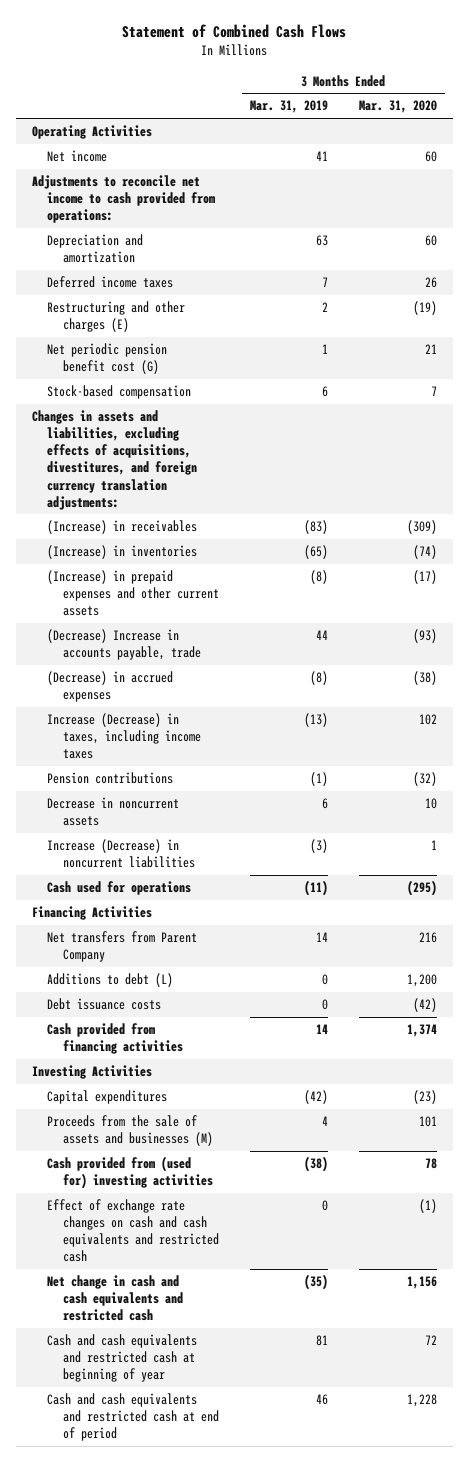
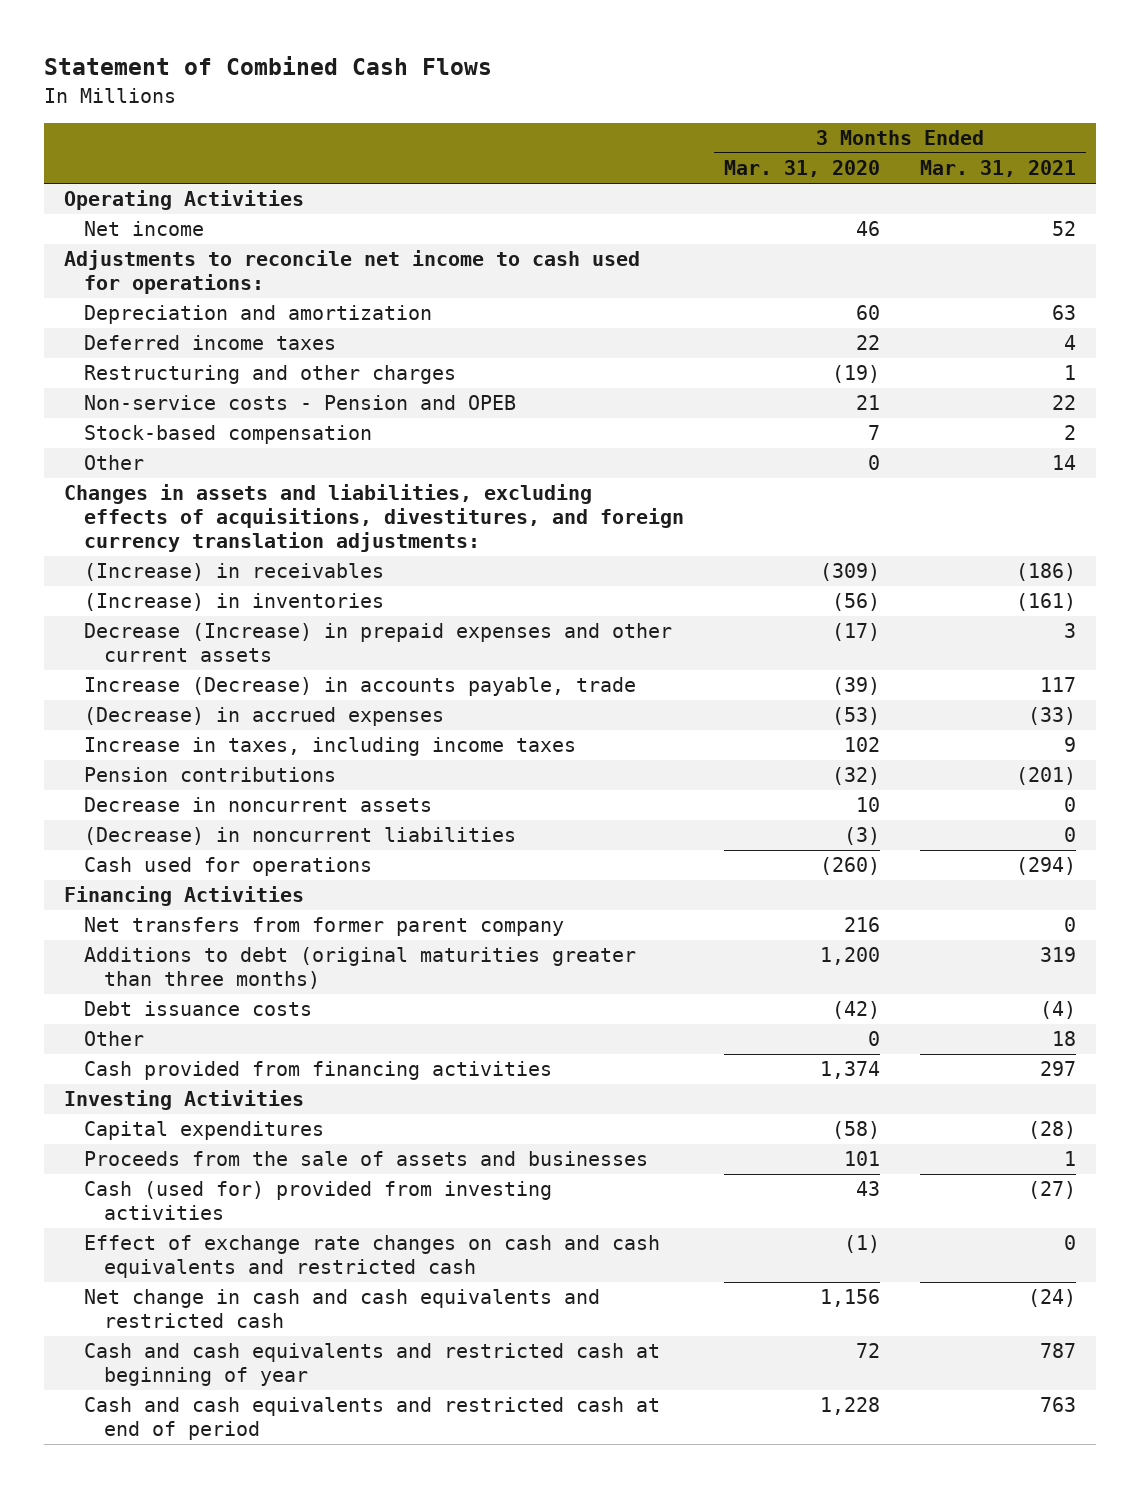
[249,100,328,114] Mar. 31, 2019 -> none
none -> [919,160,1076,178] Mar. 31, 2021
[425,151,438,163] 60 -> [855,221,880,237] 46
[31,175,216,224] Adjustments to reconcile net income to cash provided from operations: -> [64,250,641,295] Adjustments to reconcile net income to cash used for operations:
[47,343,168,375] Net periodic pension benefit cost (G) -> none
[425,277,438,289] 26 -> [855,335,880,351] 22
[47,301,186,333] Restructuring and other charges (E) -> [83,365,456,385] Restructuring and other charges
none -> [83,395,516,411] Non-service costs - Pension and OPEB
none -> [83,455,144,471] Other
[413,545,438,560] (74) -> [831,593,880,612] (56)
[47,570,219,617] (Increase) in prepaid expenses and other current assets -> [83,623,672,663] Decrease (Increase) in prepaid expenses and other current assets
[47,629,201,661] (Decrease) Increase in accounts payable, trade -> [83,677,636,697] Increase (Decrease) in accounts payable, trade
[413,629,438,644] (93) -> [831,677,880,696] (39)
[413,671,438,686] (38) -> [831,707,880,726] (53)
[47,713,201,760] Increase (Decrease) in taxes, including income taxes -> [83,737,576,757] Increase in taxes, including income taxes
[47,839,195,869] Increase (Decrease) in noncurrent liabilities -> [83,827,516,846] (Decrease) in noncurrent liabilities
[431,840,438,851] 1 -> [843,827,880,846] (3)
[407,880,438,897] (295) -> [819,857,880,876] (260)
[47,931,198,963] Net transfers from Parent Company -> [83,917,564,937] Net transfers from former parent company
[47,973,174,988] Additions to debt (L) -> [83,947,636,990] Additions to debt (original maturities greater than three months)
none -> [83,1031,144,1047] Other
[413,1090,438,1105] (23) -> [831,1121,880,1140] (58)
[47,1115,213,1147] Proceeds from the sale of assets and businesses (M) -> [83,1151,648,1167] Proceeds from the sale of assets and businesses
[47,1156,213,1190] Cash provided from (used for) investing activities -> [83,1181,552,1221] Cash (used for) provided from investing activities
[425,1158,438,1170] 78 -> [855,1181,880,1197] 43

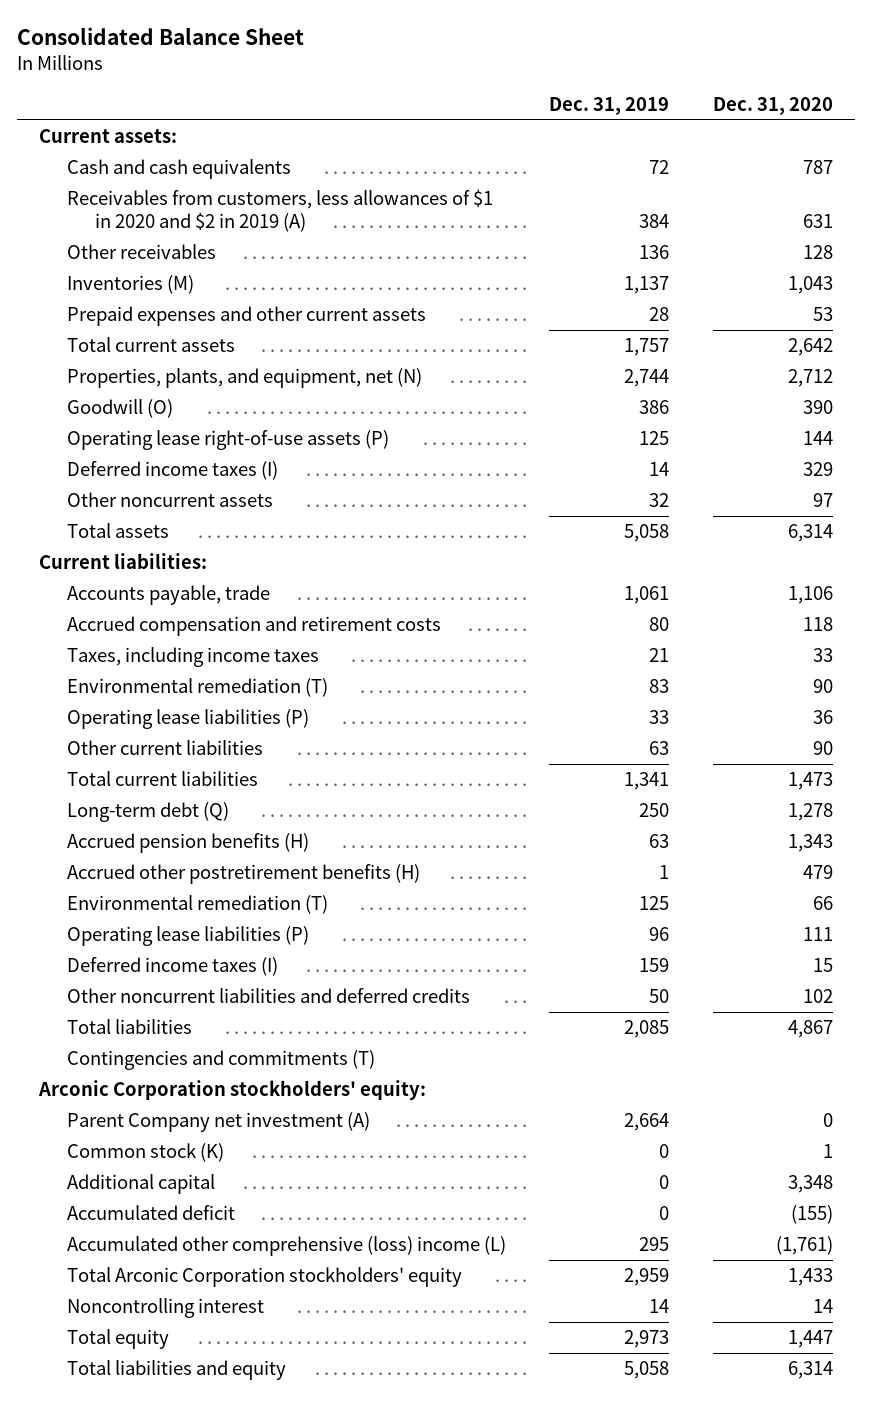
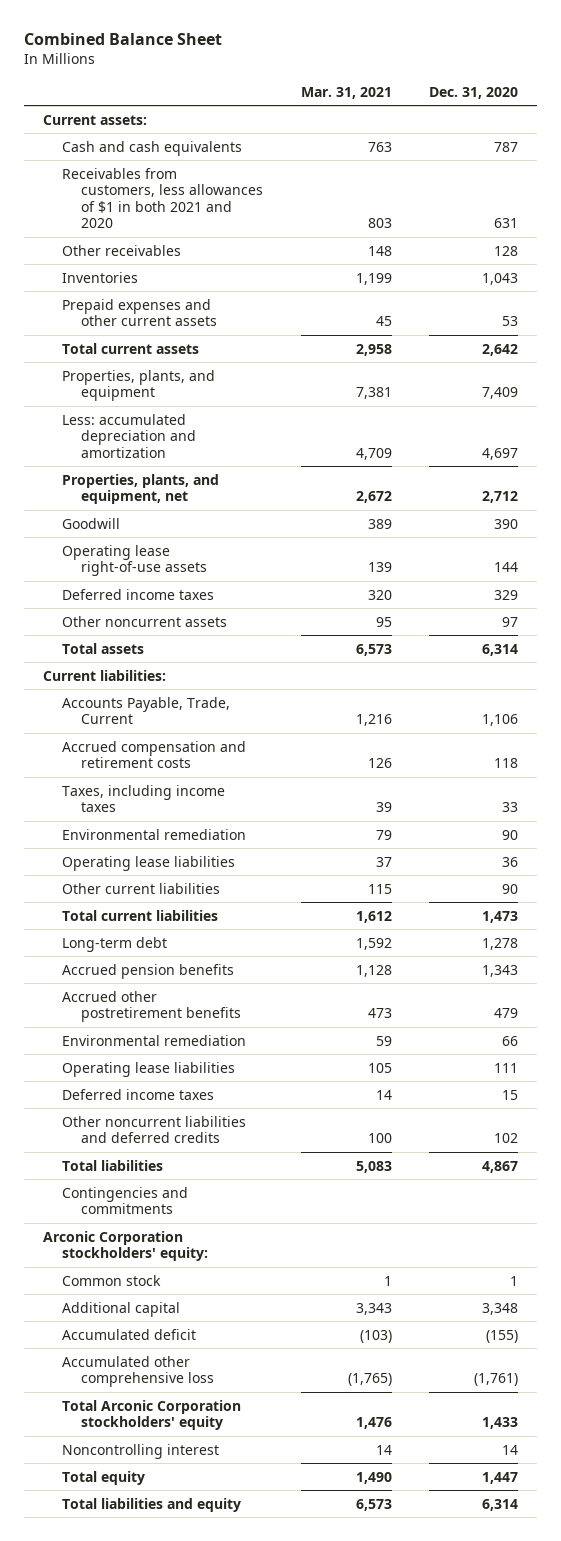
[16,27,304,46] Consolidated Balance Sheet -> [23,33,222,46] Combined Balance Sheet
[549,96,670,115] Dec. 31, 2019 -> none
none -> [300,86,392,99] Mar. 31, 2021
[66,189,493,233] Receivables from customers, less allowances of $1 in 2020 and $2 in 2019 (A) -> [61,167,264,229] Receivables from customers, less allowances of $1 in both 2021 and 2020
[66,275,194,295] Inventories (M) -> [61,271,138,283] Inventories
none -> [61,369,215,402] Properties, plants, and equipment
none -> [61,413,197,458] Less: accumulated depreciation and amortization
[66,368,422,389] Properties, plants, and equipment, net (N) -> [61,473,219,505] Properties, plants, and equipment, net
[66,399,173,419] Goodwill (O) -> [61,517,120,529] Goodwill
[66,430,389,451] Operating lease right-of-use assets (P) -> [61,544,208,577] Operating lease right-of-use assets
[66,461,278,481] Deferred income taxes (I) -> [61,588,214,600] Deferred income taxes
[66,585,270,606] Accounts payable, trade -> [61,696,230,725] Accounts Payable, Trade, Current
[66,678,328,698] Environmental remediation (T) -> [61,828,246,840] Environmental remediation
[66,709,309,730] Operating lease liabilities (P) -> [61,855,235,871] Operating lease liabilities
[66,802,229,823] Long-term debt (Q) -> [61,936,167,952] Long-term debt
[66,833,309,854] Accrued pension benefits (H) -> [61,963,234,979] Accrued pension benefits
[66,864,420,885] Accrued other postretirement benefits (H) -> [61,990,242,1023] Accrued other postretirement benefits
[66,895,328,915] Environmental remediation (T) -> [61,1034,246,1046] Environmental remediation
[66,926,309,947] Operating lease liabilities (P) -> [61,1061,235,1077] Operating lease liabilities
[66,957,278,977] Deferred income taxes (I) -> [61,1088,214,1100] Deferred income taxes
[66,1050,375,1071] Contingencies and commitments (T) -> [61,1186,188,1215] Contingencies and commitments
[66,1112,370,1133] Parent Company net investment (A) -> none
[66,1143,224,1163] Common stock (K) -> [61,1274,161,1286] Common stock
[66,1236,506,1257] Accumulated other comprehensive (loss) income (L) -> [61,1355,215,1388] Accumulated other comprehensive loss

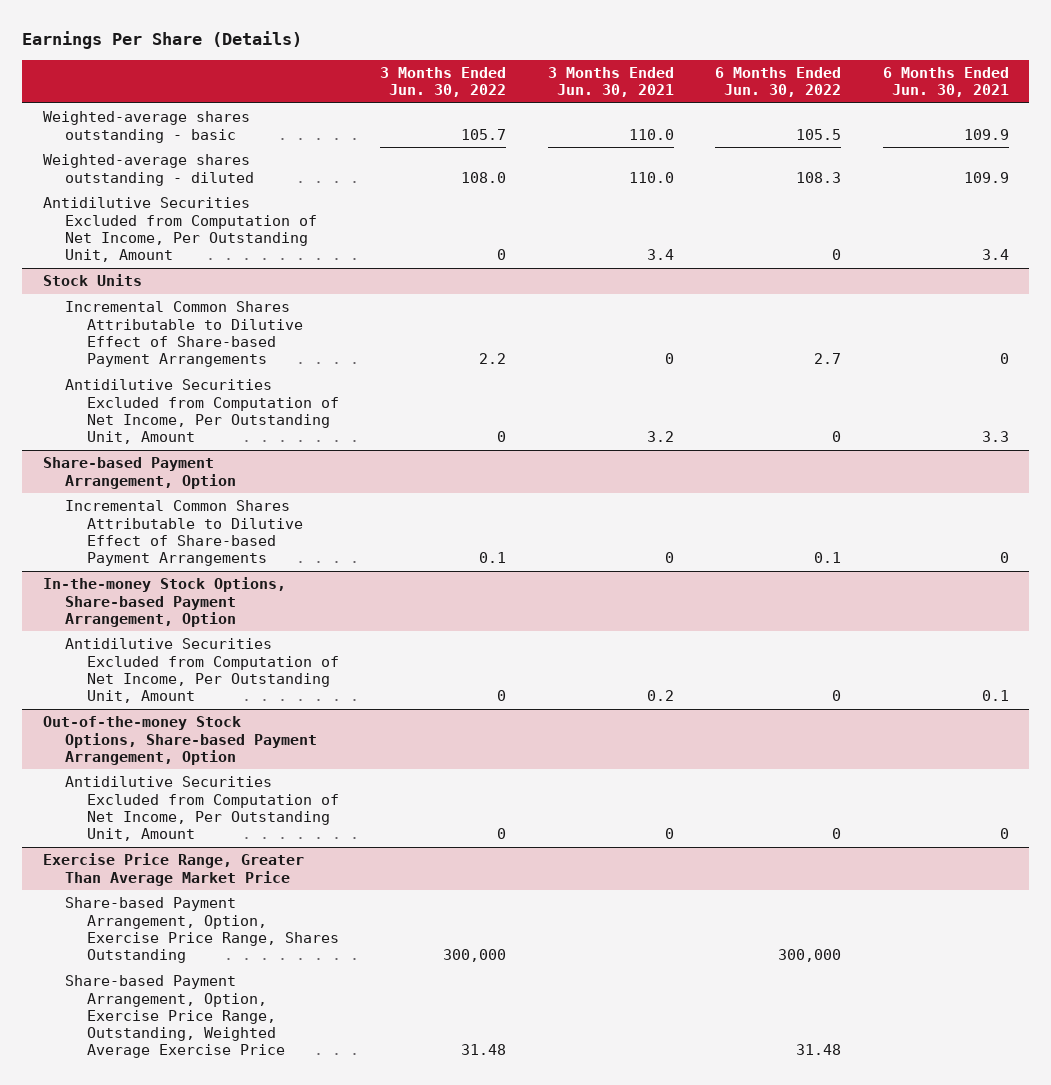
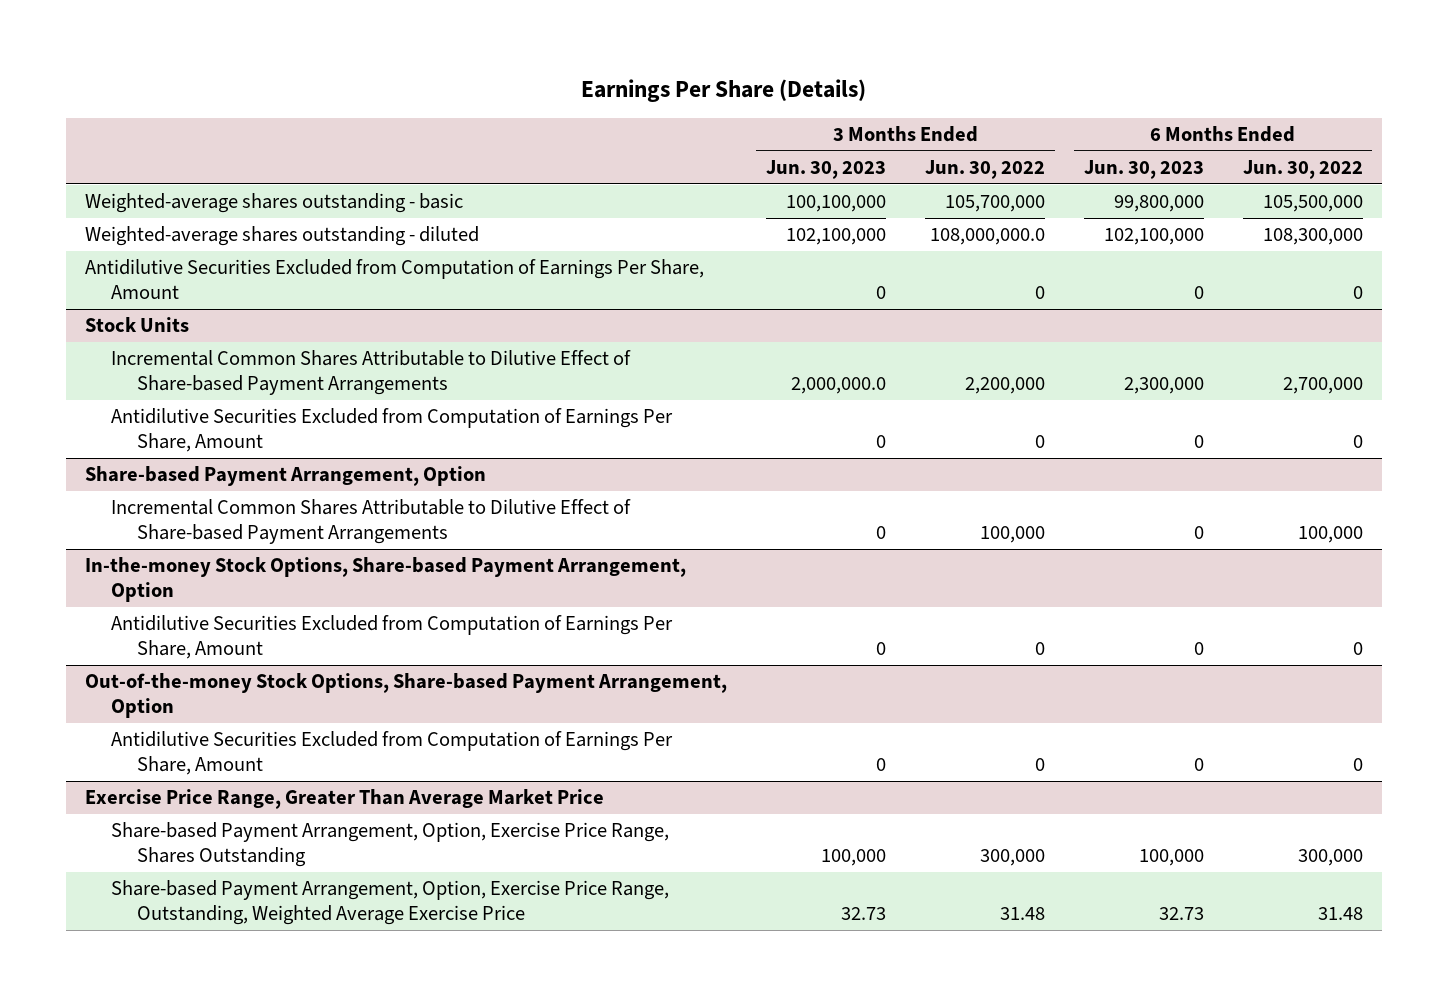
[547,67,674,98] 3 Months Ended Jun. 30, 2021 -> none
[882,67,1009,98] 6 Months Ended Jun. 30, 2021 -> none
none -> [766,160,887,180] Jun. 30, 2023
none -> [1083,160,1204,180] Jun. 30, 2023
[461,128,507,140] 105.7 -> [944,195,1045,213] 105,700,000
[796,128,842,140] 105.5 -> [1262,195,1363,213] 105,500,000
[461,171,507,183] 108.0 -> [929,228,1045,246] 108,000,000.0
[796,171,842,183] 108.3 -> [1262,228,1363,246] 108,300,000
[42,197,317,262] Antidilutive Securities Excluded from Computation of Net Income, Per Outstanding Unit, Amount -> [85,259,705,300] Antidilutive Securities Excluded from Computation of Earnings Per Share, Amount
[479,352,507,364] 2.2 -> [964,377,1045,395] 2,200,000
[814,352,842,364] 2.7 -> [1282,377,1363,395] 2,700,000
[64,379,339,444] Antidilutive Securities Excluded from Computation of Net Income, Per Outstanding Unit, Amount -> [110,408,673,453] Antidilutive Securities Excluded from Computation of Earnings Per Share, Amount
[479,551,507,563] 0.1 -> [979,526,1045,544] 100,000
[814,551,842,563] 0.1 -> [1297,526,1363,544] 100,000
[64,638,339,703] Antidilutive Securities Excluded from Computation of Net Income, Per Outstanding Unit, Amount -> [110,615,673,660] Antidilutive Securities Excluded from Computation of Earnings Per Share, Amount
[64,776,339,841] Antidilutive Securities Excluded from Computation of Net Income, Per Outstanding Unit, Amount -> [110,731,673,776] Antidilutive Securities Excluded from Computation of Earnings Per Share, Amount

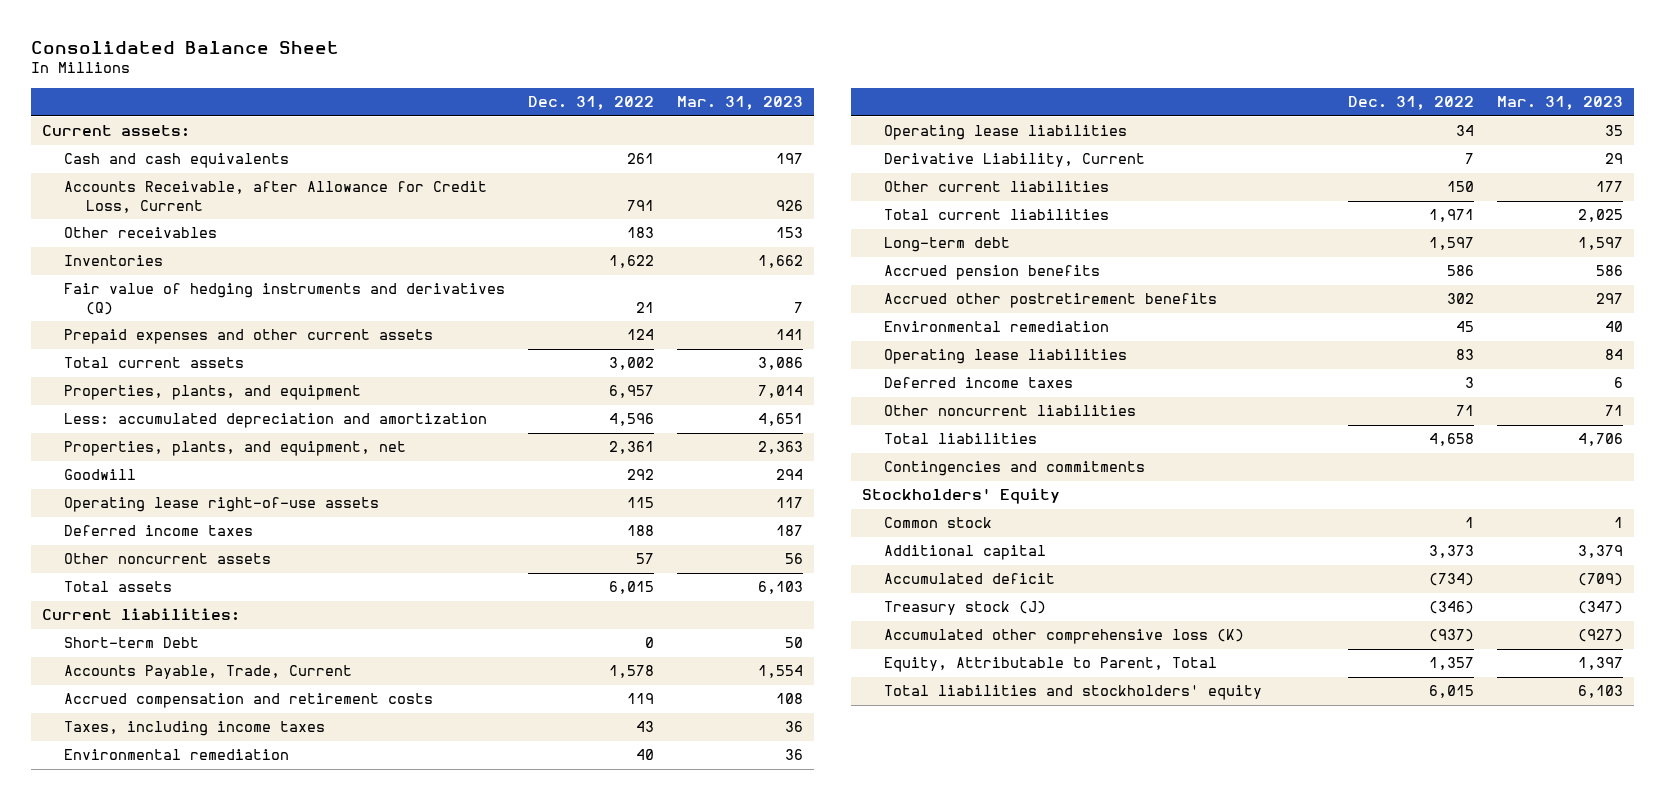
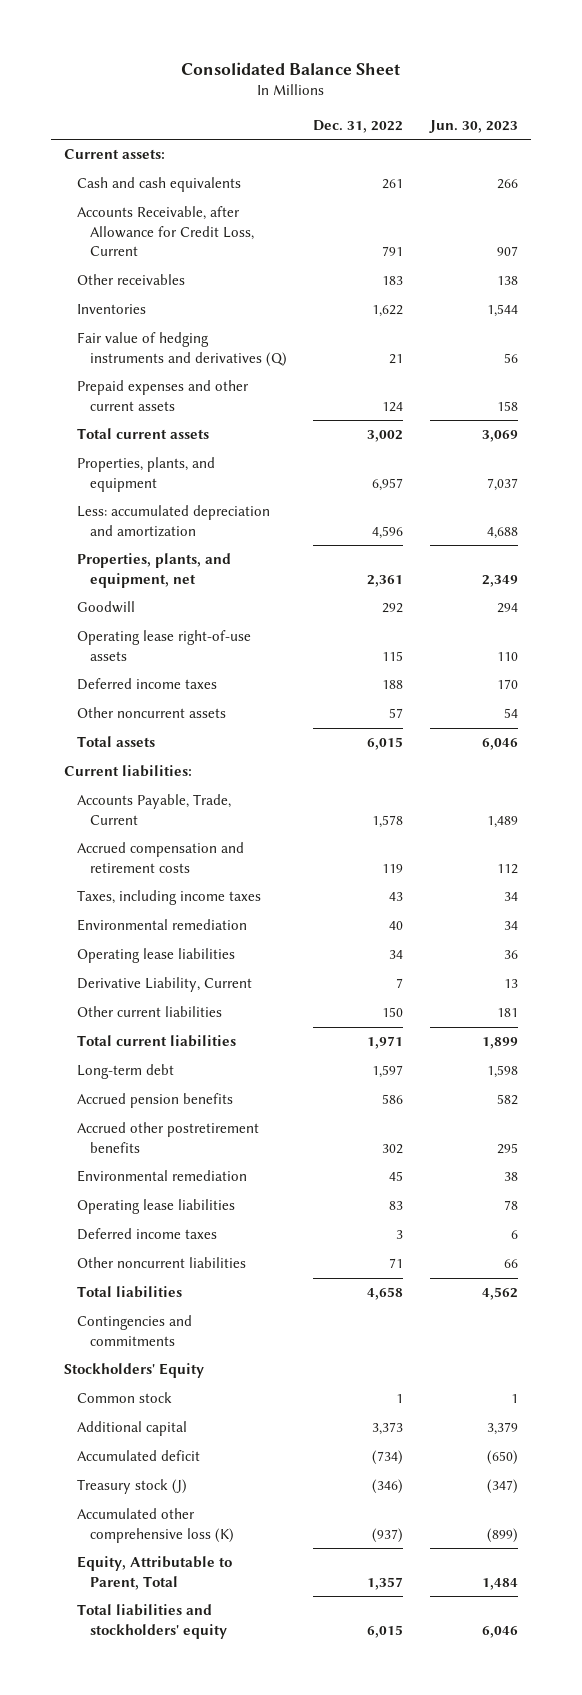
[676,96,803,111] Mar. 31, 2023 -> none
none -> [428,119,518,133] Jun. 30, 2023
[63,637,199,649] Short-term Debt -> none

